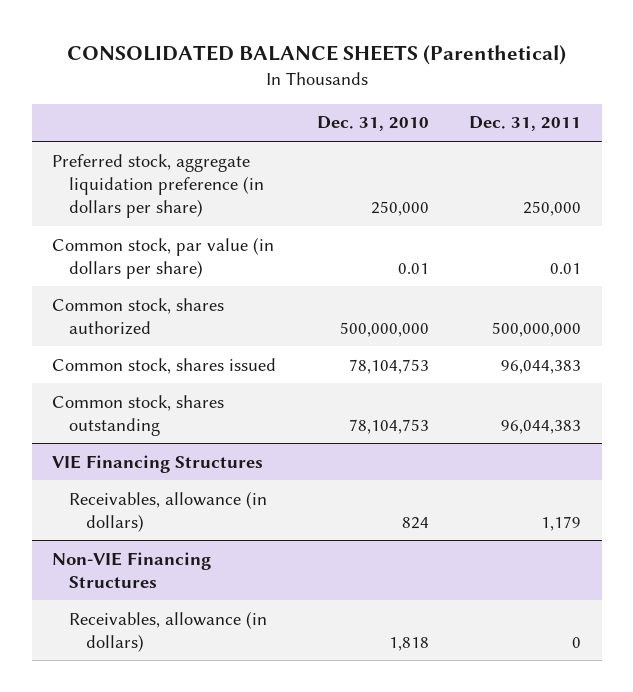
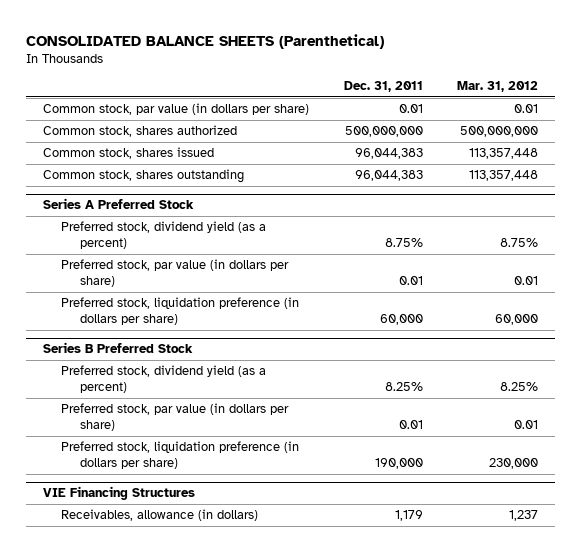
[316,116,429,132] Dec. 31, 2010 -> none
none -> [457,81,539,93] Mar. 31, 2012
[52,153,264,218] Preferred stock, aggregate liquidation preference (in dollars per share) -> none
none -> [43,198,195,210] Series A Preferred Stock
none -> [61,221,267,250] Preferred stock, dividend yield (as a percent)
none -> [61,259,290,288] Preferred stock, par value (in dollars per share)
none -> [61,297,300,326] Preferred stock, liquidation preference (in dollars per share)
none -> [43,342,194,354] Series B Preferred Stock
none -> [61,365,267,394] Preferred stock, dividend yield (as a percent)
none -> [61,403,290,432] Preferred stock, par value (in dollars per share)
none -> [61,441,300,470] Preferred stock, liquidation preference (in dollars per share)
[52,551,212,588] Non-VIE Financing Structures -> none
[68,610,267,652] Receivables, allowance (in dollars) -> none

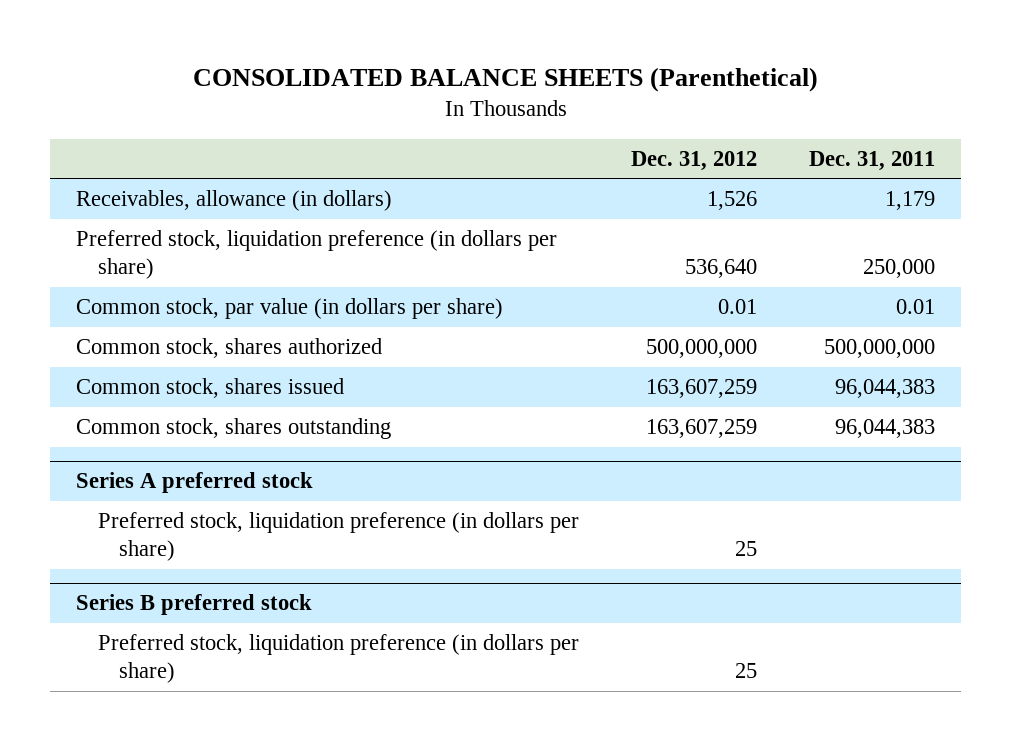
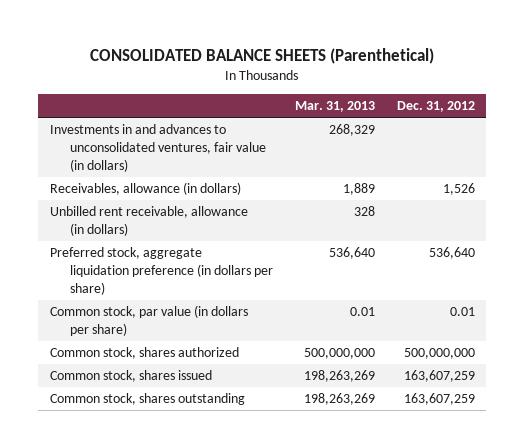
[808,150,935,171] Dec. 31, 2011 -> none
none -> [294,101,375,113] Mar. 31, 2013
none -> [49,124,266,173] Investments in and advances to unconsolidated ventures, fair value (in dollars)
none -> [49,206,248,237] Unbilled rent receivable, allowance (in dollars)
[76,230,558,280] Preferred stock, liquidation preference (in dollars per share) -> [49,247,273,296] Preferred stock, aggregate liquidation preference (in dollars per share)
[76,472,314,494] Series A preferred stock -> none
[97,512,579,562] Preferred stock, liquidation preference (in dollars per share) -> none
[76,594,313,616] Series B preferred stock -> none
[97,634,579,684] Preferred stock, liquidation preference (in dollars per share) -> none

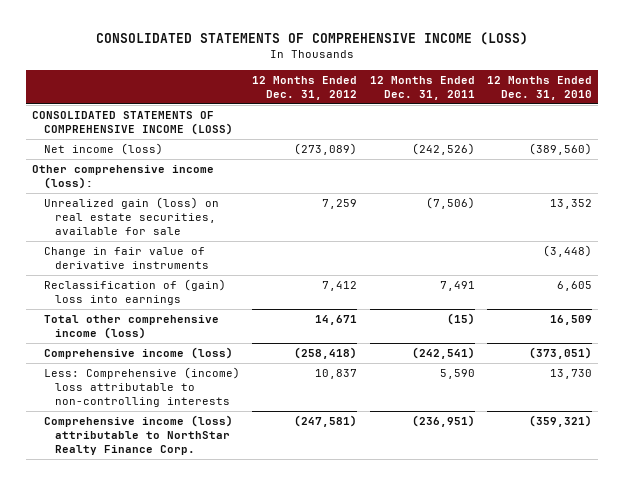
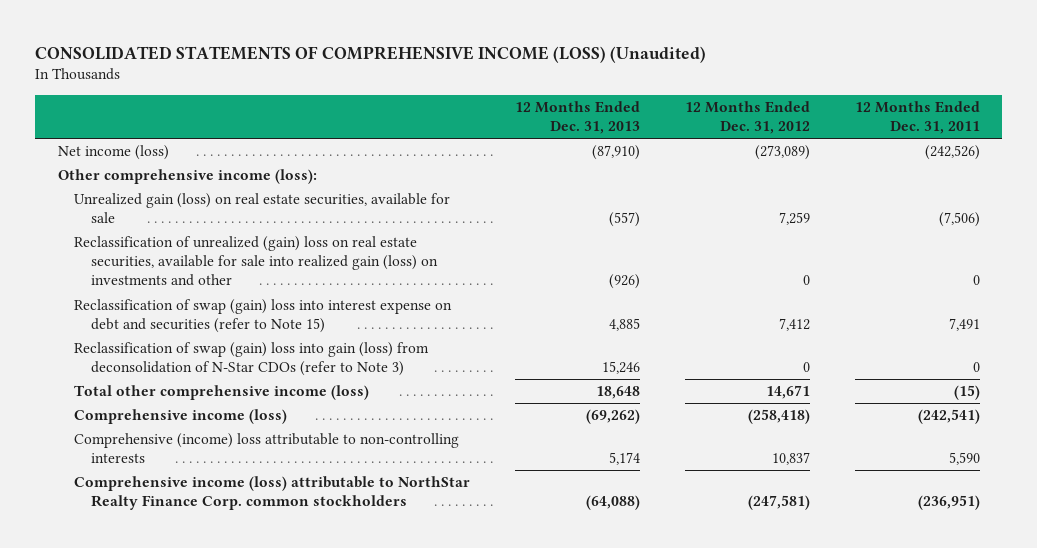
[96,32,529,46] CONSOLIDATED STATEMENTS OF COMPREHENSIVE INCOME (LOSS) -> [35,45,707,63] CONSOLIDATED STATEMENTS OF COMPREHENSIVE INCOME (LOSS) (Unaudited)
[487,75,593,100] 12 Months Ended Dec. 31, 2010 -> none
none -> [515,100,641,134] 12 Months Ended Dec. 31, 2013
[32,111,233,135] CONSOLIDATED STATEMENTS OF COMPREHENSIVE INCOME (LOSS) -> none
[43,247,210,269] Change in fair value of derivative instruments -> none
none -> [74,236,438,287] Reclassification of unrealized (gain) loss on real estate securities, available for sale into realized gain (loss) on investments and other
[43,279,226,305] Reclassification of (gain) loss into earnings -> [74,299,453,334] Reclassification of swap (gain) loss into interest expense on debt and securities (refer to Note 15)
none -> [74,342,430,377] Reclassification of swap (gain) loss into gain (loss) from deconsolidation of N-Star CDOs (refer to Note 3)
[43,367,240,407] Less: Comprehensive (income) loss attributable to non-controlling interests -> [74,433,460,464] Comprehensive (income) loss attributable to non-controlling interests
[43,415,233,455] Comprehensive income (loss) attributable to NorthStar Realty Finance Corp. -> [74,476,471,511] Comprehensive income (loss) attributable to NorthStar Realty Finance Corp. common stockholders

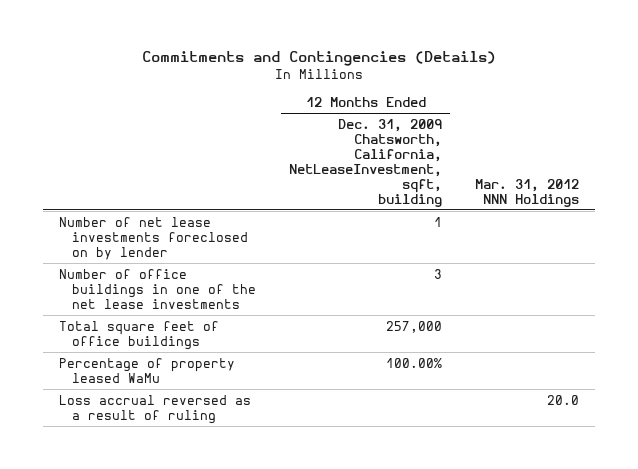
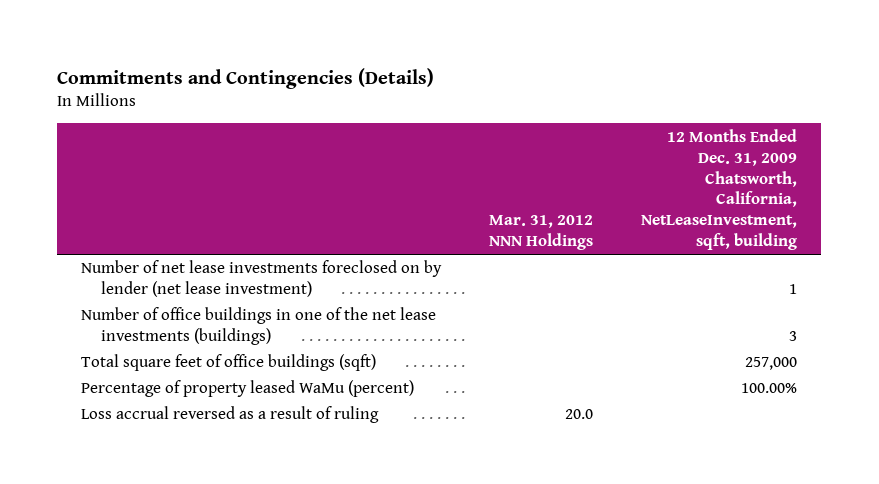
[59,216,249,260] Number of net lease investments foreclosed on by lender -> [81,260,443,298] Number of net lease investments foreclosed on by lender (net lease investment)
[59,268,257,309] Number of office buildings in one of the net lease investments -> [81,307,437,346] Number of office buildings in one of the net lease investments (buildings)
[59,320,220,350] Total square feet of office buildings -> [81,354,377,372] Total square feet of office buildings (sqft)
[59,357,236,383] Percentage of property leased WaMu -> [81,380,415,398] Percentage of property leased WaMu (percent)

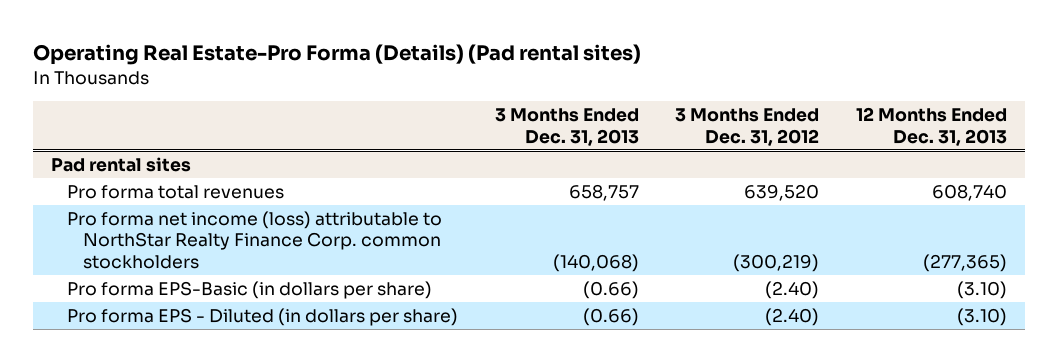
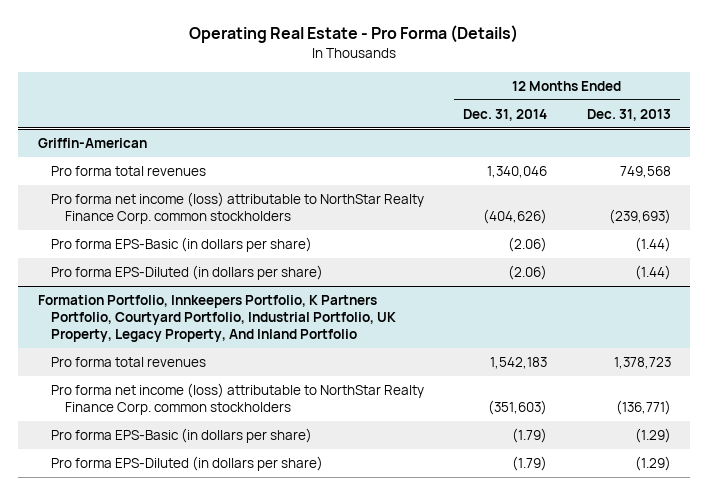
[33,44,642,66] Operating Real Estate-Pro Forma (Details) (Pad rental sites) -> [189,25,519,44] Operating Real Estate - Pro Forma (Details)
[494,108,639,146] 3 Months Ended Dec. 31, 2013 -> none
[675,108,820,146] 3 Months Ended Dec. 31, 2012 -> none
none -> [463,108,548,121] Dec. 31, 2014
[51,156,192,172] Pad rental sites -> none
none -> [37,137,147,148] Griffin-American
[931,183,1007,201] 608,740 -> [619,165,671,178] 749,568
[922,254,1007,273] (277,365) -> [608,209,671,225] (239,693)
[956,280,1007,299] (3.10) -> [634,236,671,252] (1.44)
[66,307,458,326] Pro forma EPS - Diluted (in dollars per share) -> [51,264,324,280] Pro forma EPS-Diluted (in dollars per share)
[956,307,1007,326] (3.10) -> [634,264,671,280] (1.44)
none -> [37,294,397,343] Formation Portfolio, Innkeepers Portfolio, K Partners Portfolio, Courtyard Portfolio, Industrial Portfolio, UK Property, Legacy Property, And Inland Portfolio
none -> [51,356,207,367] Pro forma total revenues
none -> [51,382,425,416] Pro forma net income (loss) attributable to NorthStar Realty Finance Corp. common stockholders
none -> [51,427,313,443] Pro forma EPS-Basic (in dollars per share)
none -> [51,455,324,471] Pro forma EPS-Diluted (in dollars per share)

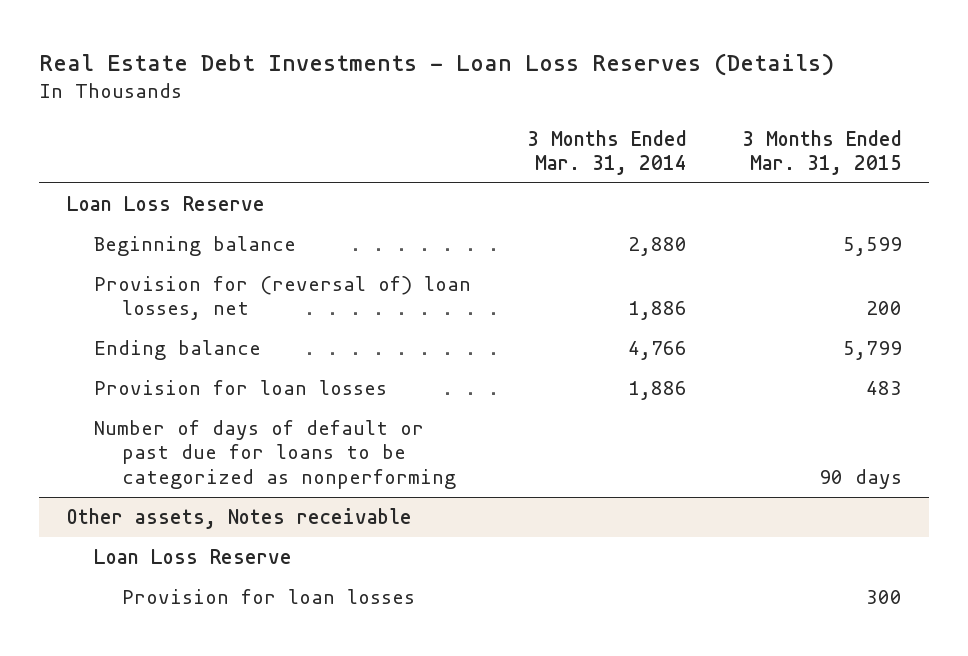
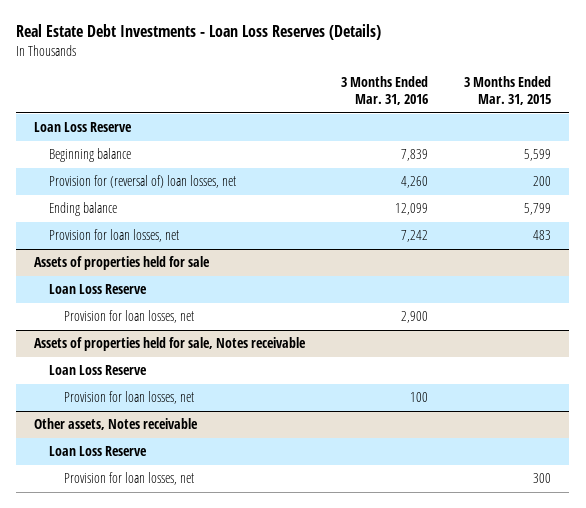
[526,129,687,176] 3 Months Ended Mar. 31, 2014 -> none
none -> [341,76,429,106] 3 Months Ended Mar. 31, 2016
[94,419,457,489] Number of days of default or past due for loans to be categorized as nonperforming -> none
[94,379,388,395] Provision for loan losses -> [49,229,180,243] Provision for loan losses, net
none -> [34,256,211,271] Assets of properties held for sale
none -> [49,284,148,295] Loan Loss Reserve
none -> [64,310,195,324] Provision for loan losses, net
none -> [34,337,307,352] Assets of properties held for sale, Notes receivable
none -> [49,365,148,376] Loan Loss Reserve
none -> [64,391,195,405] Provision for loan losses, net
[122,588,416,604] Provision for loan losses -> [64,472,195,486] Provision for loan losses, net

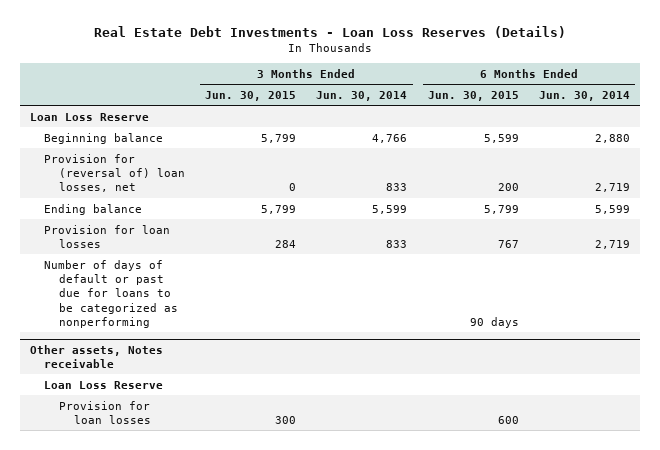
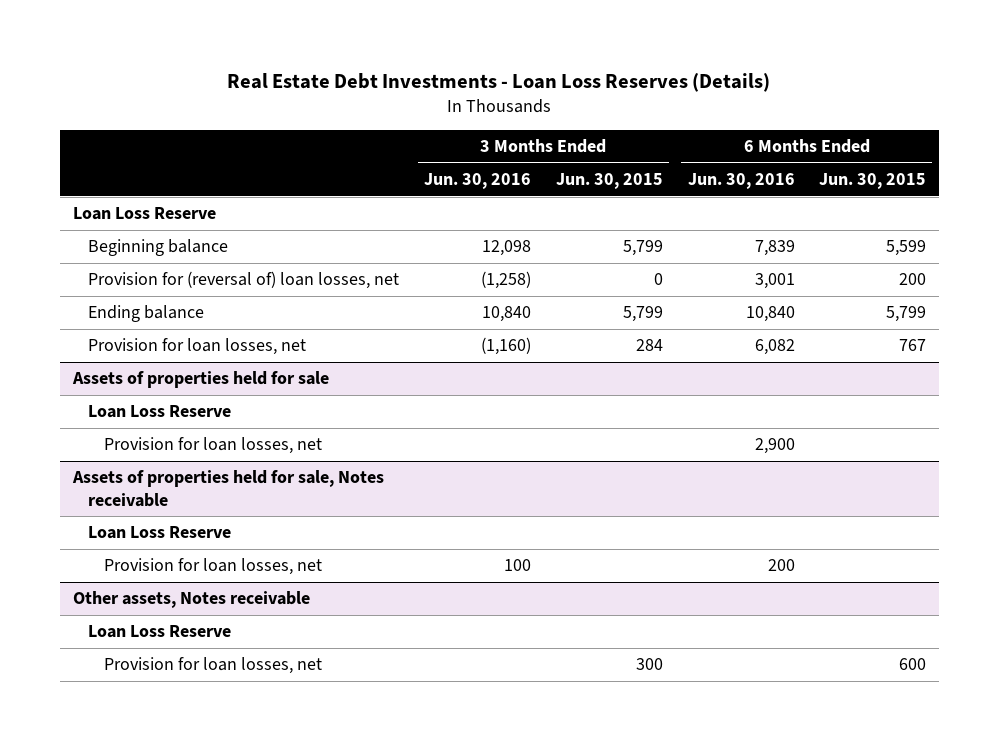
[316,90,408,101] Jun. 30, 2014 -> none
[538,90,630,101] Jun. 30, 2014 -> none
none -> [424,173,532,190] Jun. 30, 2016
none -> [687,173,795,190] Jun. 30, 2016
[44,259,179,328] Number of days of default or past due for loans to be categorized as nonperforming -> none
[44,224,171,248] Provision for loan losses -> [88,338,307,356] Provision for loan losses, net
none -> [71,371,329,389] Assets of properties held for sale
none -> [88,405,232,419] Loan Loss Reserve
none -> [104,437,323,455] Provision for loan losses, net
none -> [71,470,384,507] Assets of properties held for sale, Notes receivable
none -> [88,526,232,540] Loan Loss Reserve
none -> [104,558,323,576] Provision for loan losses, net
[59,400,151,424] Provision for loan losses -> [104,657,323,675] Provision for loan losses, net

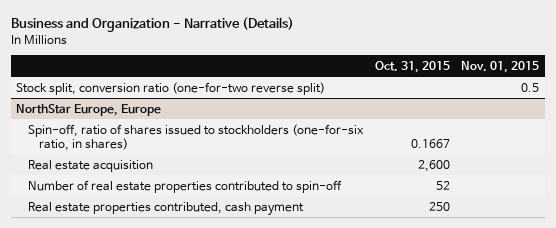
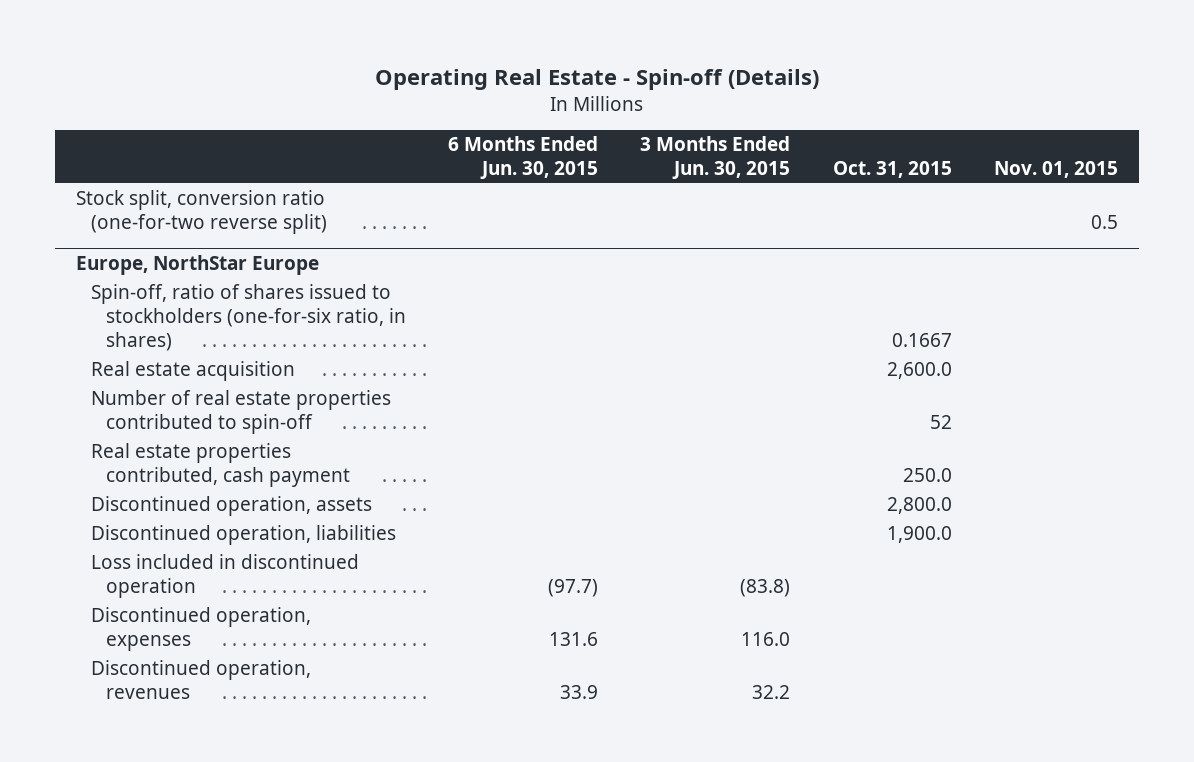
[10,17,294,33] Business and Organization - Narrative (Details) -> [375,68,820,90] Operating Real Estate - Spin-off (Details)
none -> [448,136,599,179] 6 Months Ended Jun. 30, 2015
none -> [640,136,791,179] 3 Months Ended Jun. 30, 2015
[16,103,162,116] NorthStar Europe, Europe -> [76,255,320,276] Europe, NorthStar Europe
[417,159,450,172] 2,600 -> [886,362,952,380] 2,600.0
[428,201,450,211] 250 -> [902,468,952,483] 250.0
none -> [91,496,373,517] Discontinued operation, assets
none -> [91,525,397,546] Discontinued operation, liabilities
none -> [91,554,360,599] Loss included in discontinued operation
none -> [91,607,312,652] Discontinued operation, expenses
none -> [91,660,312,700] Discontinued operation, revenues

